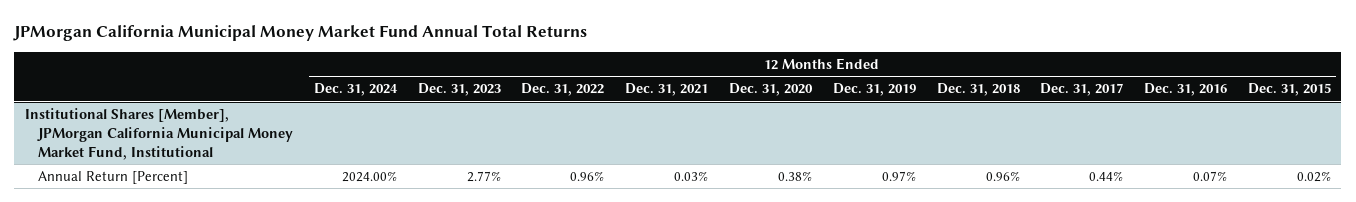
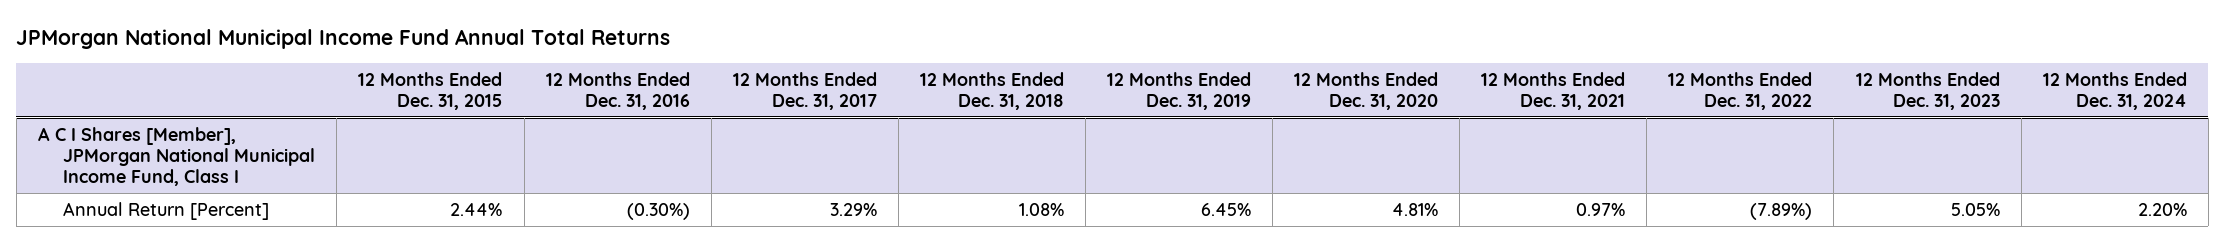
[13,24,588,41] JPMorgan California Municipal Money Market Fund Annual Total Returns -> [16,28,671,49] JPMorgan National Municipal Income Fund Annual Total Returns
[24,108,293,160] Institutional Shares [Member], JPMorgan California Municipal Money Market Fund, Institutional -> none
none -> [37,126,316,187] A C I Shares [Member], JPMorgan National Municipal Income Fund, Class I
[341,171,397,183] 2024.00% -> [2137,202,2187,216] 2.20%
[466,171,501,183] 2.77% -> [1950,202,2000,216] 5.05%
[570,171,605,182] 0.96% -> [1750,202,1813,220] (7.89%)
[674,171,709,182] 0.03% -> [1576,202,1626,216] 0.97%
[777,171,812,182] 0.38% -> [1392,202,1439,216] 4.81%
[881,171,916,182] 0.97% -> [1200,202,1251,216] 6.45%
[985,171,1020,182] 0.96% -> [1018,202,1064,216] 1.08%
[1089,171,1124,182] 0.44% -> [829,202,877,216] 3.29%
[1193,171,1228,182] 0.07% -> [626,202,690,220] (0.30%)
[1296,171,1331,183] 0.02% -> [450,202,503,216] 2.44%

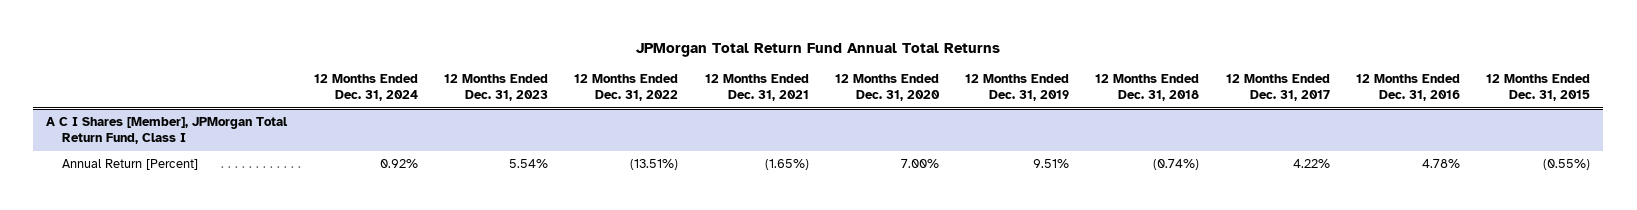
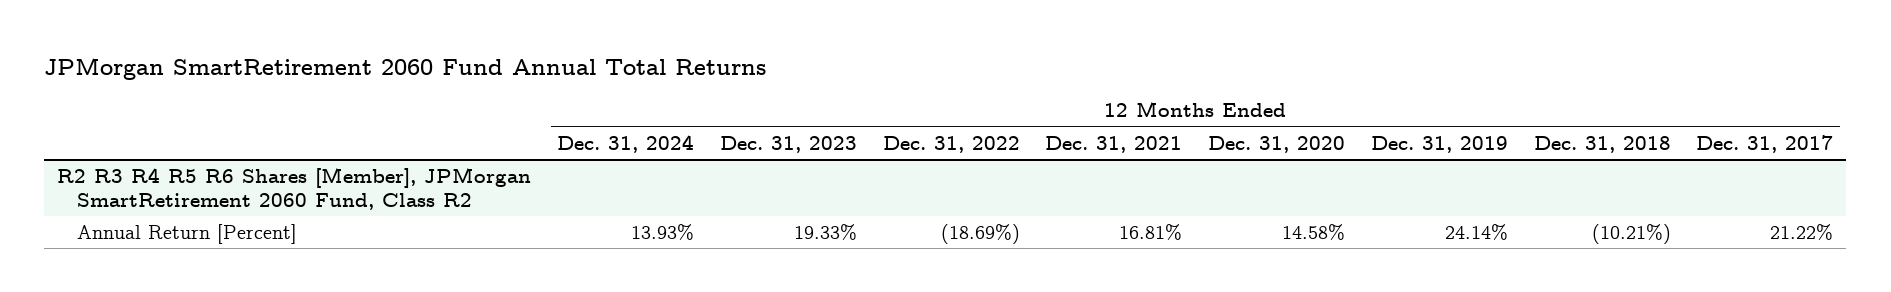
[636,43,1001,58] JPMorgan Total Return Fund Annual Total Returns -> [44,57,767,80] JPMorgan SmartRetirement 2060 Fund Annual Total Returns
[1356,74,1461,102] 12 Months Ended Dec. 31, 2016 -> none
[1486,74,1591,102] 12 Months Ended Dec. 31, 2015 -> none
[46,117,289,145] A C I Shares [Member], JPMorgan Total Return Fund, Class I -> none
none -> [57,166,532,210] R2 R3 R4 R5 R6 Shares [Member], JPMorgan SmartRetirement 2060 Fund, Class R2
[379,159,418,169] 0.92% -> [631,223,695,240] 13.93%
[508,159,548,169] 5.54% -> [793,223,857,240] 19.33%
[630,159,679,171] (13.51%) -> [940,223,1020,244] (18.69%)
[764,159,809,171] (1.65%) -> [1119,223,1183,240] 16.81%
[900,159,939,169] 7.00% -> [1282,223,1346,240] 14.58%
[1033,159,1070,169] 9.51% -> [1444,223,1508,240] 24.14%
[1153,159,1200,171] (0.74%) -> [1591,223,1671,244] (10.21%)
[1292,159,1330,169] 4.22% -> [1770,223,1834,240] 21.22%

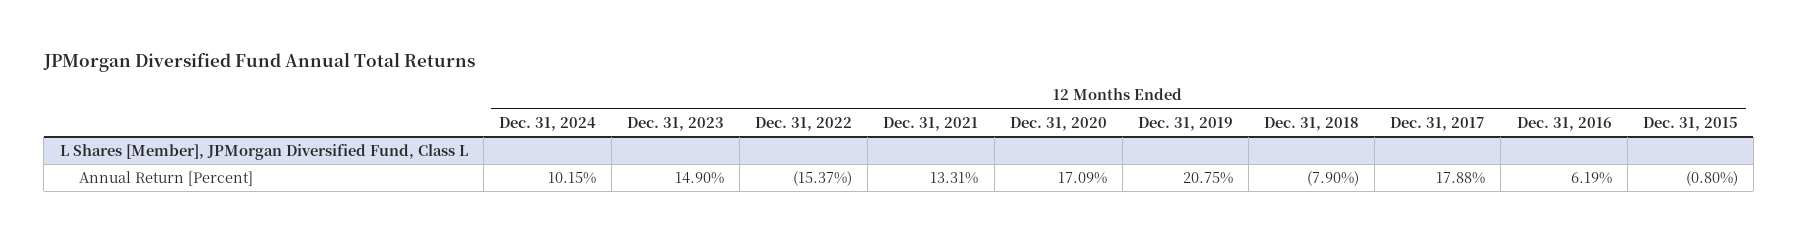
[44,57,767,80] JPMorgan SmartRetirement 2060 Fund Annual Total Returns -> [42,51,475,72] JPMorgan Diversified Fund Annual Total Returns
none -> [1516,116,1612,131] Dec. 31, 2016
none -> [1642,116,1738,131] Dec. 31, 2015
[57,166,532,210] R2 R3 R4 R5 R6 Shares [Member], JPMorgan SmartRetirement 2060 Fund, Class R2 -> none
none -> [59,144,468,161] L Shares [Member], JPMorgan Diversified Fund, Class L
[631,223,695,240] 13.93% -> [547,172,596,185] 10.15%
[793,223,857,240] 19.33% -> [675,172,725,185] 14.90%
[940,223,1020,244] (18.69%) -> [793,171,853,187] (15.37%)
[1119,223,1183,240] 16.81% -> [930,172,979,185] 13.31%
[1282,223,1346,240] 14.58% -> [1057,172,1107,185] 17.09%
[1444,223,1508,240] 24.14% -> [1182,172,1233,185] 20.75%
[1591,223,1671,244] (10.21%) -> [1307,171,1360,187] (7.90%)
[1770,223,1834,240] 21.22% -> [1436,172,1486,185] 17.88%

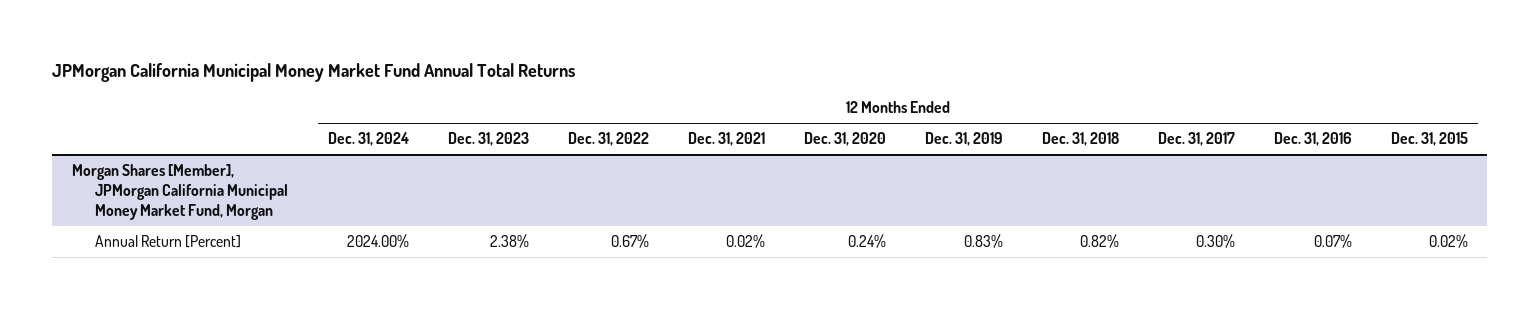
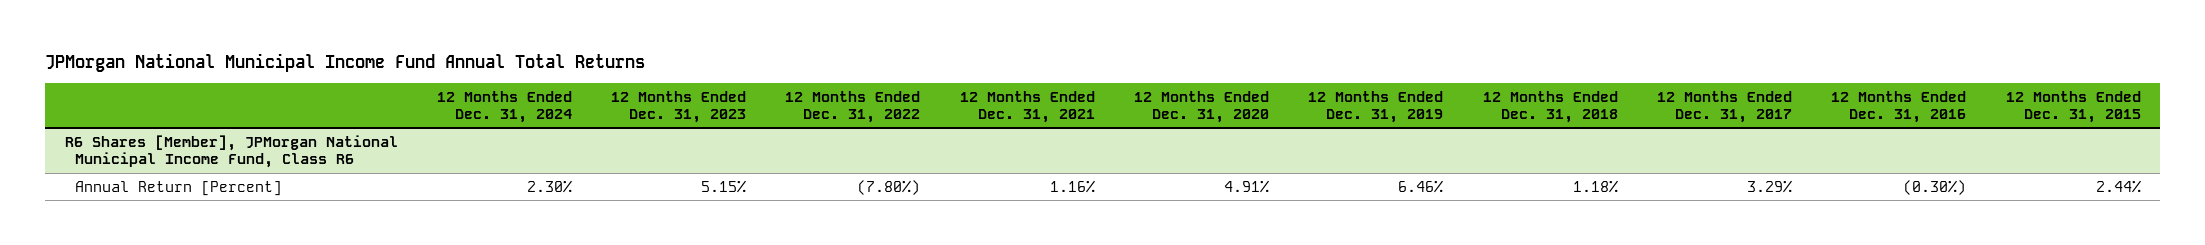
[52,62,576,82] JPMorgan California Municipal Money Market Fund Annual Total Returns -> [44,53,645,73] JPMorgan National Municipal Income Fund Annual Total Returns
[71,164,289,221] Morgan Shares [Member], JPMorgan California Municipal Money Market Fund, Morgan -> none
none -> [64,134,398,169] R6 Shares [Member], JPMorgan National Municipal Income Fund, Class R6
[346,234,409,249] 2024.00% -> [526,179,572,193] 2.30%
[489,234,529,249] 2.38% -> [701,179,747,193] 5.15%
[610,234,649,249] 0.67% -> [857,179,921,195] (7.80%)
[725,234,765,249] 0.02% -> [1049,179,1095,193] 1.16%
[847,234,886,249] 0.24% -> [1224,179,1270,193] 4.91%
[963,234,1003,249] 0.83% -> [1398,179,1444,193] 6.46%
[1079,234,1119,249] 0.82% -> [1572,179,1618,193] 1.18%
[1195,234,1235,249] 0.30% -> [1746,179,1792,193] 3.29%
[1313,234,1352,249] 0.07% -> [1903,179,1967,195] (0.30%)
[1428,234,1468,249] 0.02% -> [2095,179,2141,193] 2.44%

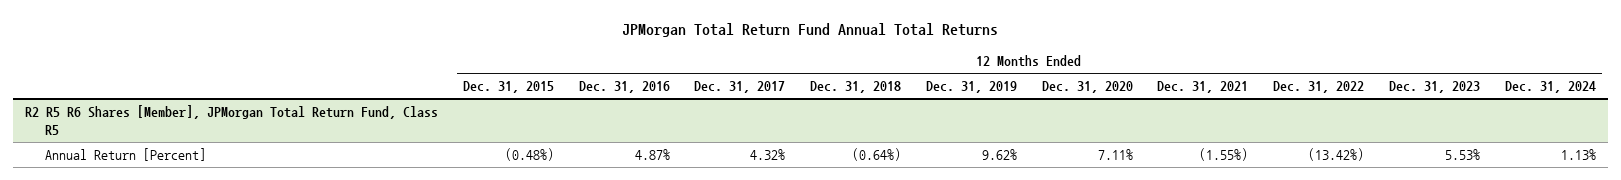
[44,53,645,73] JPMorgan National Municipal Income Fund Annual Total Returns -> [622,23,999,38] JPMorgan Total Return Fund Annual Total Returns
[64,134,398,169] R6 Shares [Member], JPMorgan National Municipal Income Fund, Class R6 -> none
none -> [24,104,438,135] R2 R5 R6 Shares [Member], JPMorgan Total Return Fund, Class R5
[526,179,572,193] 2.30% -> [1560,148,1596,160] 1.13%
[701,179,747,193] 5.15% -> [1444,148,1480,160] 5.53%
[857,179,921,195] (7.80%) -> [1308,147,1365,161] (13.42%)
[1049,179,1095,193] 1.16% -> [1199,147,1249,161] (1.55%)
[1224,179,1270,193] 4.91% -> [1097,148,1133,160] 7.11%
[1398,179,1444,193] 6.46% -> [981,148,1017,160] 9.62%
[1572,179,1618,193] 1.18% -> [852,147,902,161] (0.64%)
[1746,179,1792,193] 3.29% -> [750,148,786,160] 4.32%
[1903,179,1967,195] (0.30%) -> [634,148,670,160] 4.87%
[2095,179,2141,193] 2.44% -> [504,147,554,161] (0.48%)

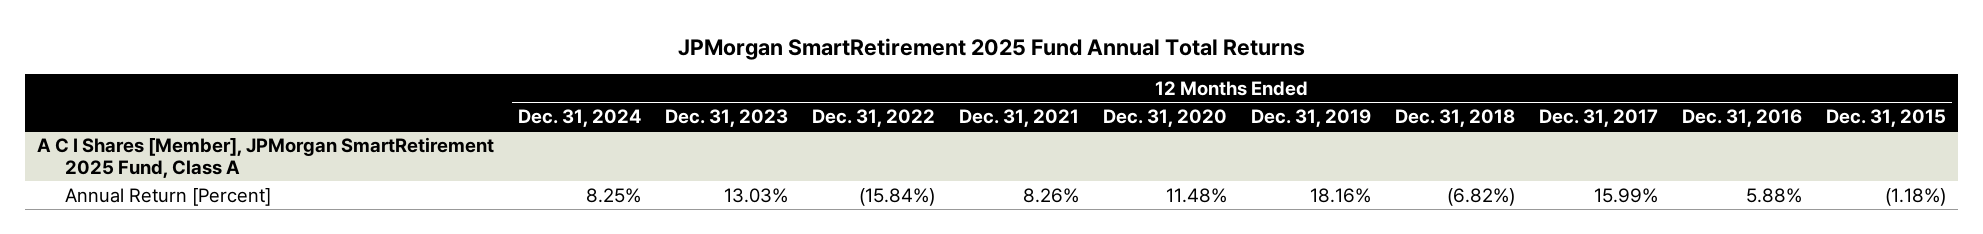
[622,23,999,38] JPMorgan Total Return Fund Annual Total Returns -> [677,38,1305,61] JPMorgan SmartRetirement 2025 Fund Annual Total Returns
[24,104,438,135] R2 R5 R6 Shares [Member], JPMorgan Total Return Fund, Class R5 -> none
none -> [37,136,495,178] A C I Shares [Member], JPMorgan SmartRetirement 2025 Fund, Class A
[504,147,554,161] (0.48%) -> [1884,187,1946,206] (1.18%)
[634,148,670,160] 4.87% -> [1746,187,1803,203] 5.88%
[750,148,786,160] 4.32% -> [1594,187,1659,203] 15.99%
[852,147,902,161] (0.64%) -> [1447,187,1516,206] (6.82%)
[981,148,1017,160] 9.62% -> [1310,187,1372,203] 18.16%
[1097,148,1133,160] 7.11% -> [1166,187,1228,203] 11.48%
[1199,147,1249,161] (1.55%) -> [1023,187,1080,203] 8.26%
[1308,147,1365,161] (13.42%) -> [859,187,936,206] (15.84%)
[1444,148,1480,160] 5.53% -> [724,187,789,203] 13.03%
[1560,148,1596,160] 1.13% -> [586,187,642,203] 8.25%

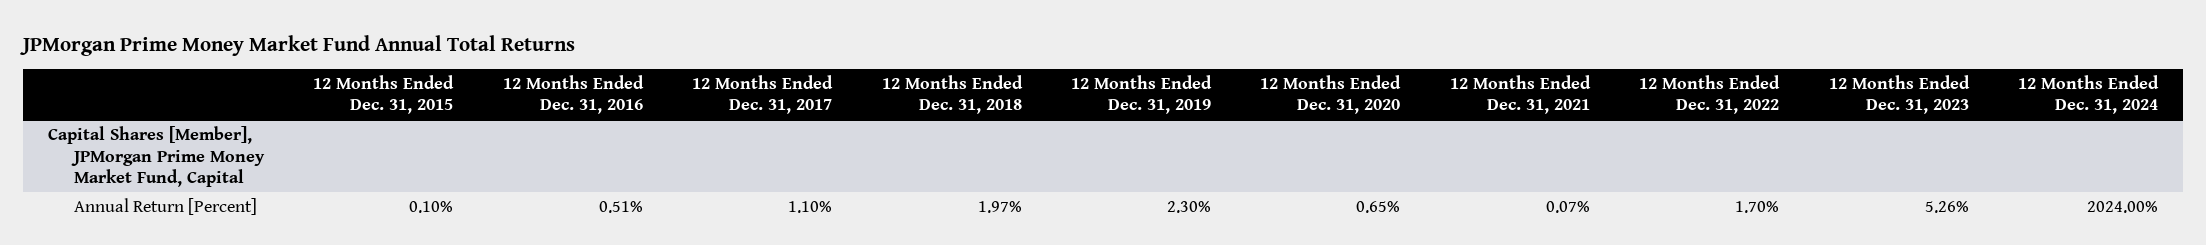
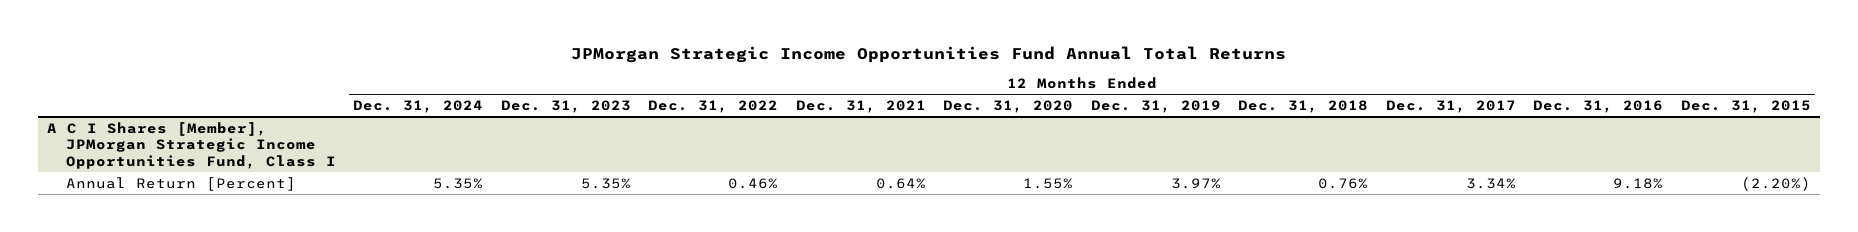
[20,34,576,56] JPMorgan Prime Money Market Fund Annual Total Returns -> [570,45,1286,63] JPMorgan Strategic Income Opportunities Fund Annual Total Returns
[47,126,265,187] Capital Shares [Member], JPMorgan Prime Money Market Fund, Capital -> none
none -> [46,121,336,169] A C I Shares [Member], JPMorgan Strategic Income Opportunities Fund, Class I
[409,201,454,214] 0.10% -> [1740,176,1811,191] (2.20%)
[598,201,643,214] 0.51% -> [1613,177,1664,189] 9.18%
[788,201,833,214] 1.10% -> [1465,177,1516,189] 3.34%
[977,201,1022,214] 1.97% -> [1318,177,1369,189] 0.76%
[1166,201,1211,214] 2.30% -> [1170,177,1221,189] 3.97%
[1356,201,1401,214] 0.65% -> [1023,177,1074,189] 1.55%
[1545,201,1590,214] 0.07% -> [875,177,926,189] 0.64%
[1735,201,1780,214] 1.70% -> [728,177,779,189] 0.46%
[1924,201,1969,214] 5.26% -> [580,177,631,189] 5.35%
[2087,201,2159,214] 2024.00% -> [433,177,484,189] 5.35%

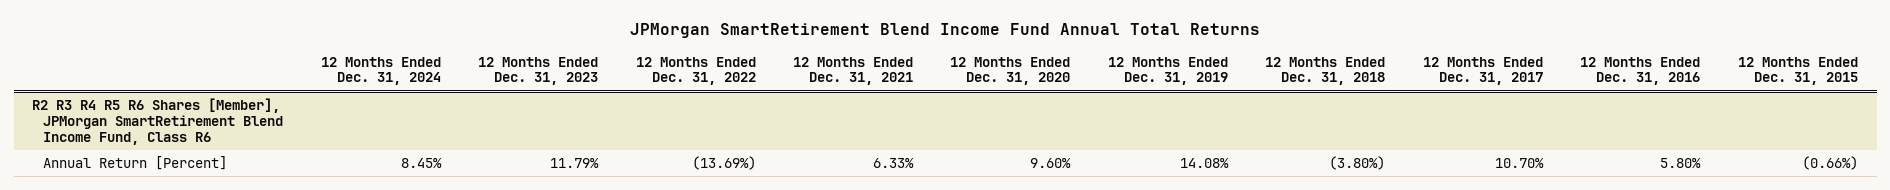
[570,45,1286,63] JPMorgan Strategic Income Opportunities Fund Annual Total Returns -> [630,22,1261,38] JPMorgan SmartRetirement Blend Income Fund Annual Total Returns
[46,121,336,169] A C I Shares [Member], JPMorgan Strategic Income Opportunities Fund, Class I -> none
none -> [32,98,284,145] R2 R3 R4 R5 R6 Shares [Member], JPMorgan SmartRetirement Blend Income Fund, Class R6
[433,177,484,189] 5.35% -> [400,158,442,169] 8.45%
[580,177,631,189] 5.35% -> [550,158,600,169] 11.79%
[728,177,779,189] 0.46% -> [691,156,756,171] (13.69%)
[875,177,926,189] 0.64% -> [873,158,915,169] 6.33%
[1023,177,1074,189] 1.55% -> [1030,158,1072,169] 9.60%
[1170,177,1221,189] 3.97% -> [1179,158,1229,169] 14.08%
[1318,177,1369,189] 0.76% -> [1329,156,1386,171] (3.80%)
[1465,177,1516,189] 3.34% -> [1494,158,1544,169] 10.70%
[1613,177,1664,189] 9.18% -> [1660,158,1702,169] 5.80%
[1740,176,1811,191] (2.20%) -> [1801,156,1858,171] (0.66%)

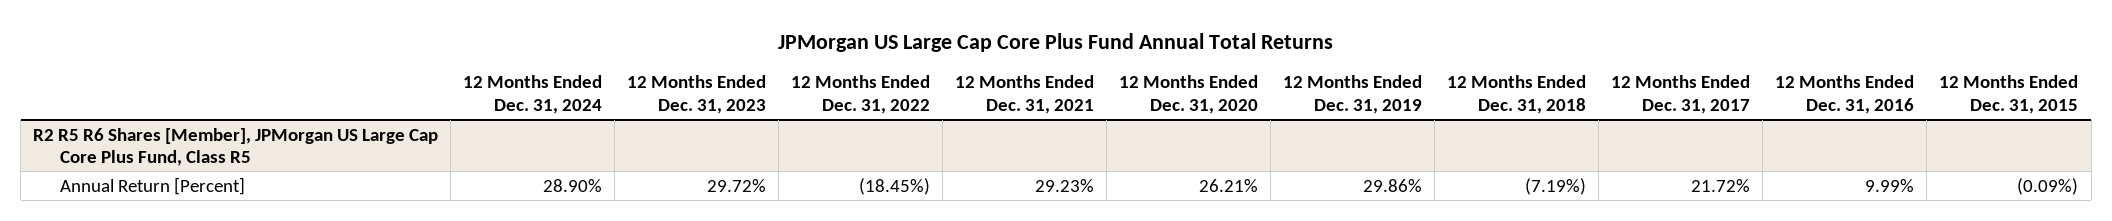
[630,22,1261,38] JPMorgan SmartRetirement Blend Income Fund Annual Total Returns -> [777,33,1333,53] JPMorgan US Large Cap Core Plus Fund Annual Total Returns
[32,98,284,145] R2 R3 R4 R5 R6 Shares [Member], JPMorgan SmartRetirement Blend Income Fund, Class R6 -> none
none -> [33,127,439,166] R2 R5 R6 Shares [Member], JPMorgan US Large Cap Core Plus Fund, Class R5
[400,158,442,169] 8.45% -> [543,178,603,192] 28.90%
[550,158,600,169] 11.79% -> [707,178,767,192] 29.72%
[691,156,756,171] (13.69%) -> [859,177,931,195] (18.45%)
[873,158,915,169] 6.33% -> [1035,178,1095,192] 29.23%
[1030,158,1072,169] 9.60% -> [1199,178,1259,192] 26.21%
[1179,158,1229,169] 14.08% -> [1363,178,1423,192] 29.86%
[1329,156,1386,171] (3.80%) -> [1525,177,1587,195] (7.19%)
[1494,158,1544,169] 10.70% -> [1691,178,1751,192] 21.72%
[1660,158,1702,169] 5.80% -> [1865,178,1915,192] 9.99%
[1801,156,1858,171] (0.66%) -> [2017,177,2079,195] (0.09%)

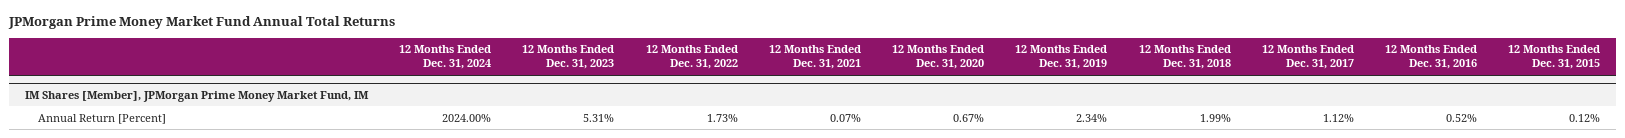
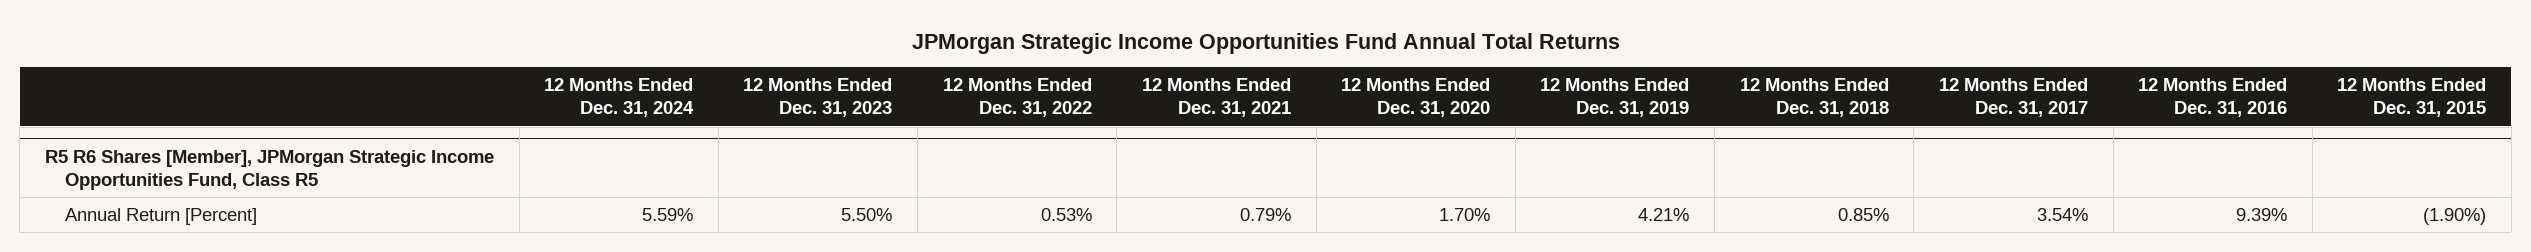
[8,16,396,30] JPMorgan Prime Money Market Fund Annual Total Returns -> [911,32,1620,54] JPMorgan Strategic Income Opportunities Fund Annual Total Returns
[24,90,369,102] IM Shares [Member], JPMorgan Prime Money Market Fund, IM -> none
none -> [45,149,495,190] R5 R6 Shares [Member], JPMorgan Strategic Income Opportunities Fund, Class R5
[441,113,491,122] 2024.00% -> [642,208,694,222] 5.59%
[583,113,615,122] 5.31% -> [841,208,893,222] 5.50%
[706,113,738,122] 1.73% -> [1040,208,1092,222] 0.53%
[829,113,861,122] 0.07% -> [1239,208,1291,222] 0.79%
[953,113,985,122] 0.67% -> [1439,208,1491,222] 1.70%
[1076,113,1108,122] 2.34% -> [1638,208,1690,222] 4.21%
[1199,113,1231,122] 1.99% -> [1837,208,1889,222] 0.85%
[1322,113,1354,122] 1.12% -> [2036,208,2088,222] 3.54%
[1446,113,1478,122] 0.52% -> [2236,208,2288,222] 9.39%
[1569,113,1601,122] 0.12% -> [2423,208,2487,226] (1.90%)

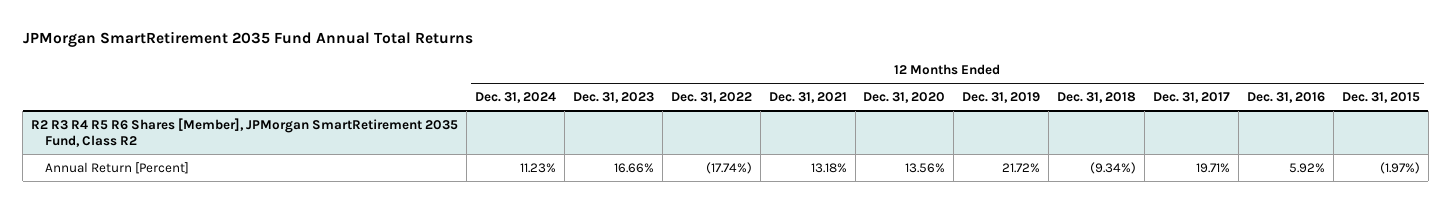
[911,32,1620,54] JPMorgan Strategic Income Opportunities Fund Annual Total Returns -> [22,31,473,48] JPMorgan SmartRetirement 2035 Fund Annual Total Returns
[45,149,495,190] R5 R6 Shares [Member], JPMorgan Strategic Income Opportunities Fund, Class R5 -> none
none -> [31,117,459,148] R2 R3 R4 R5 R6 Shares [Member], JPMorgan SmartRetirement 2035 Fund, Class R2
[642,208,694,222] 5.59% -> [519,162,556,173] 11.23%
[841,208,893,222] 5.50% -> [613,162,654,173] 16.66%
[1040,208,1092,222] 0.53% -> [705,161,752,174] (17.74%)
[1239,208,1291,222] 0.79% -> [810,162,847,173] 13.18%
[1439,208,1491,222] 1.70% -> [905,162,946,173] 13.56%
[1638,208,1690,222] 4.21% -> [1002,162,1041,173] 21.72%
[1837,208,1889,222] 0.85% -> [1090,161,1137,174] (9.34%)
[2036,208,2088,222] 3.54% -> [1196,162,1231,173] 19.71%
[2236,208,2288,222] 9.39% -> [1289,162,1326,173] 5.92%
[2423,208,2487,226] (1.90%) -> [1379,161,1420,174] (1.97%)

